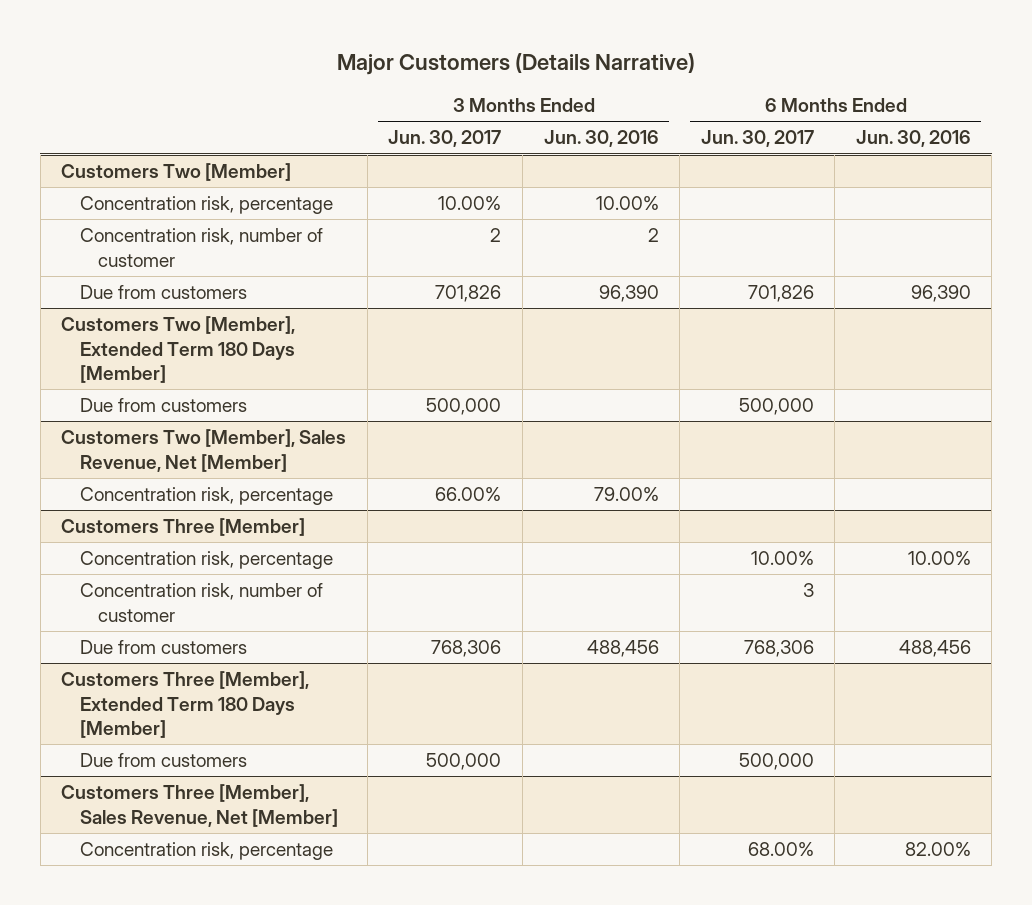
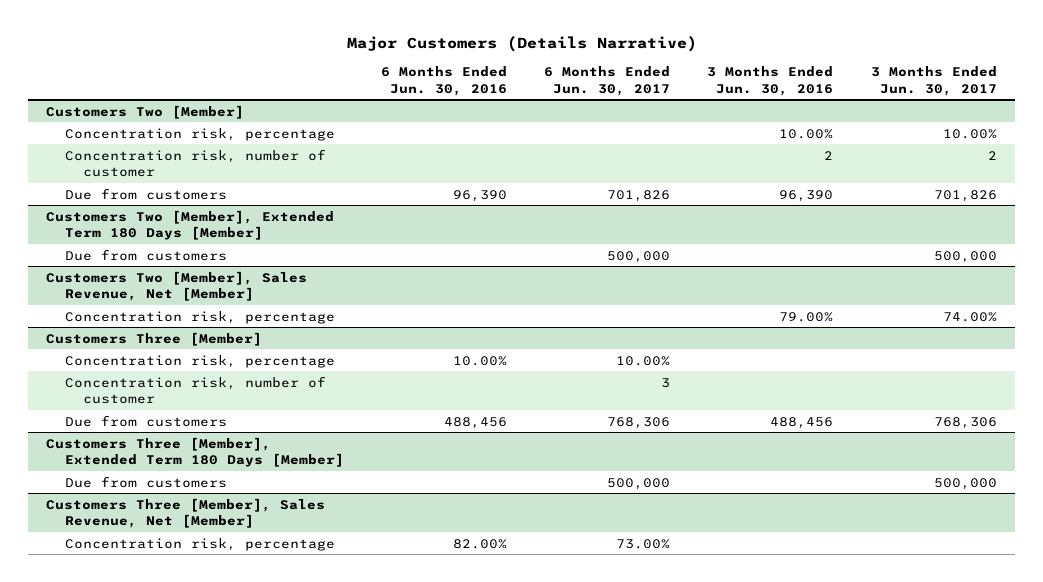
[435,487,502,502] 66.00% -> [942,311,997,322] 74.00%
[747,842,814,857] 68.00% -> [616,538,671,549] 73.00%

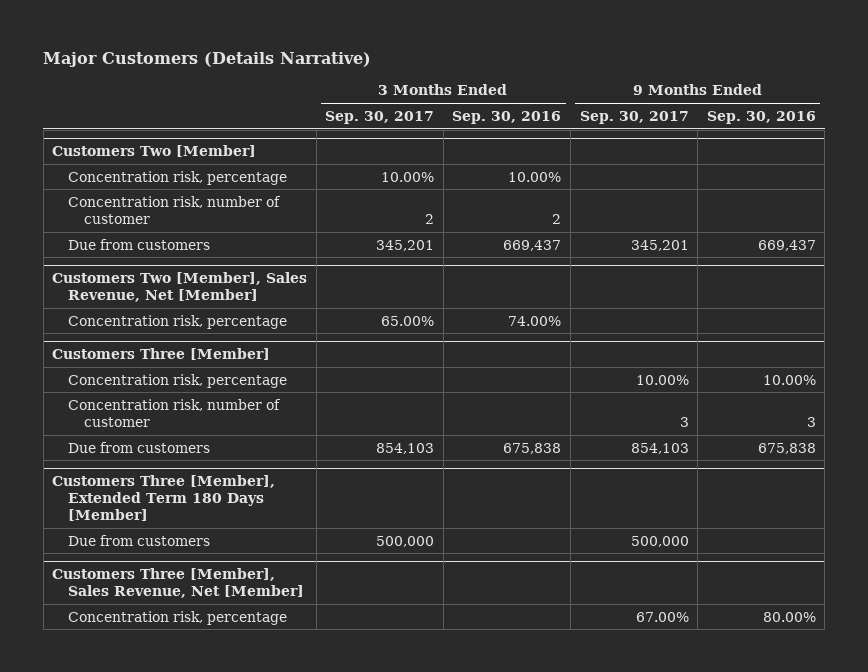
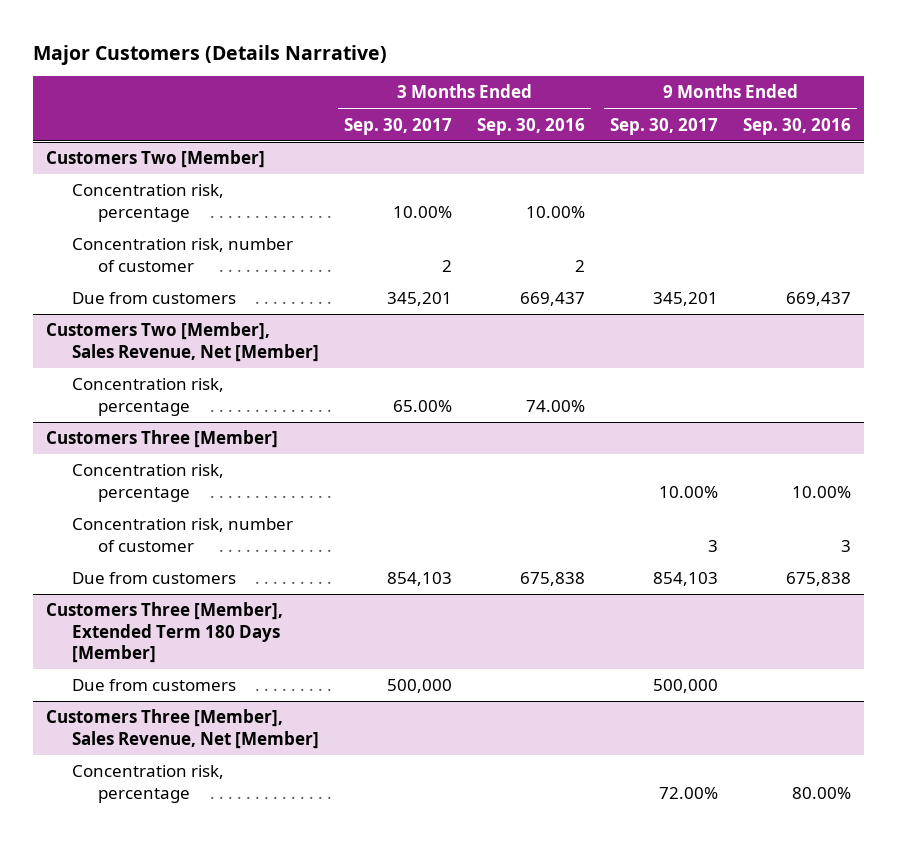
[635,611,689,622] 67.00% -> [659,786,719,799] 72.00%

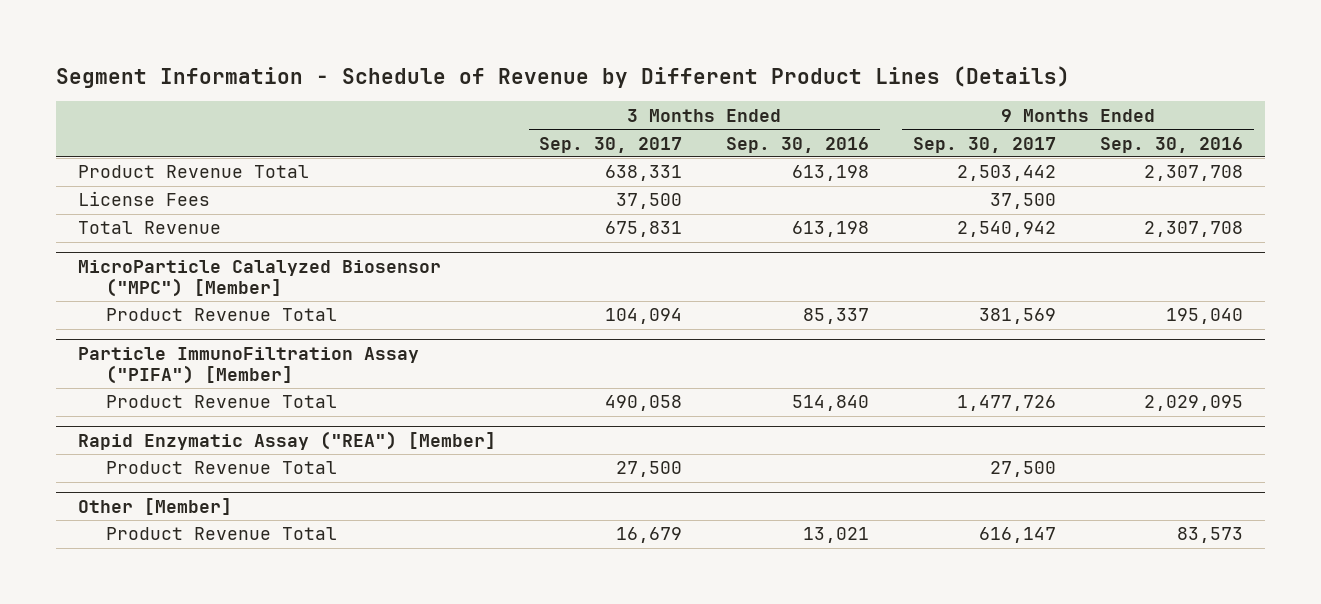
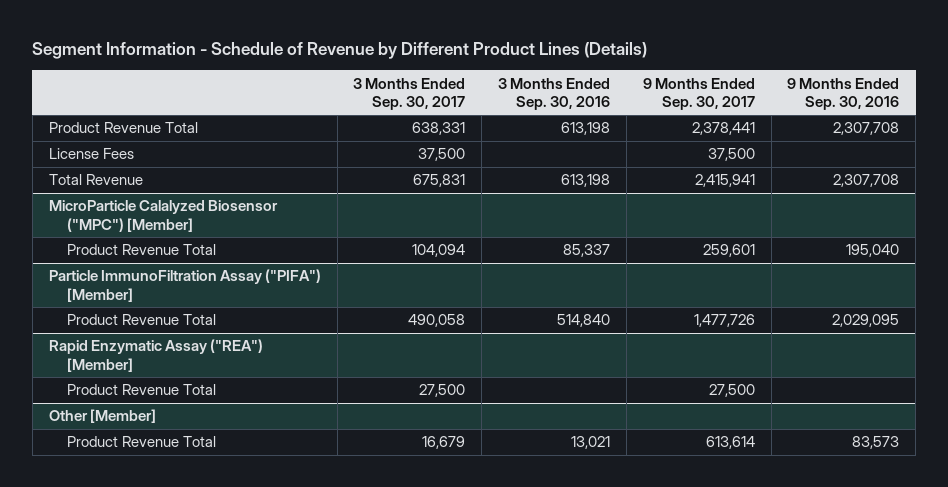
[957,165,1057,182] 2,503,442 -> [691,122,755,136] 2,378,441
[957,221,1057,238] 2,540,942 -> [694,174,755,188] 2,415,941
[979,308,1057,325] 381,569 -> [702,244,755,258] 259,601
[979,527,1057,544] 616,147 -> [705,436,755,450] 613,614

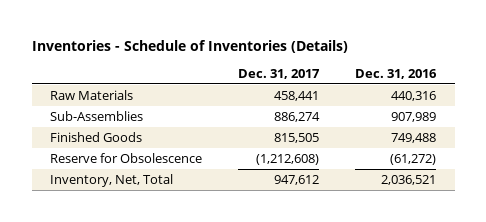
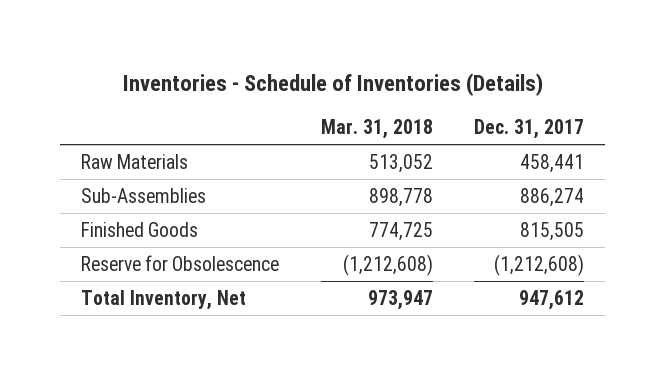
[355,68,438,79] Dec. 31, 2016 -> none
none -> [320,119,433,140] Mar. 31, 2018
[49,173,173,187] Inventory, Net, Total -> [81,289,247,310] Total Inventory, Net

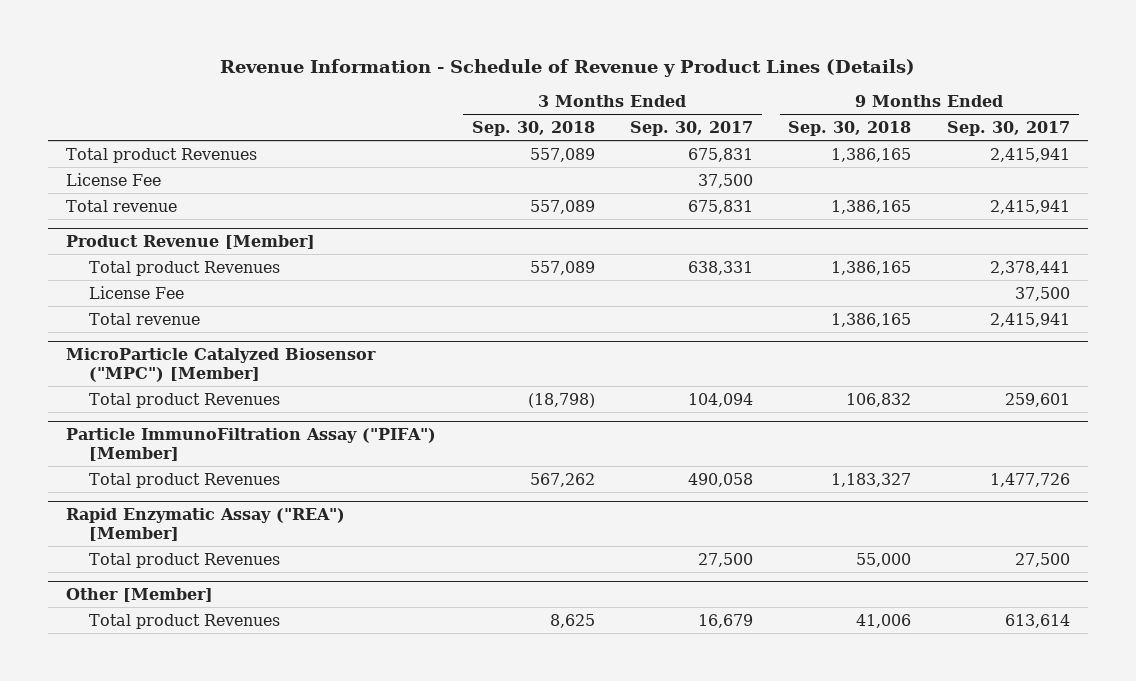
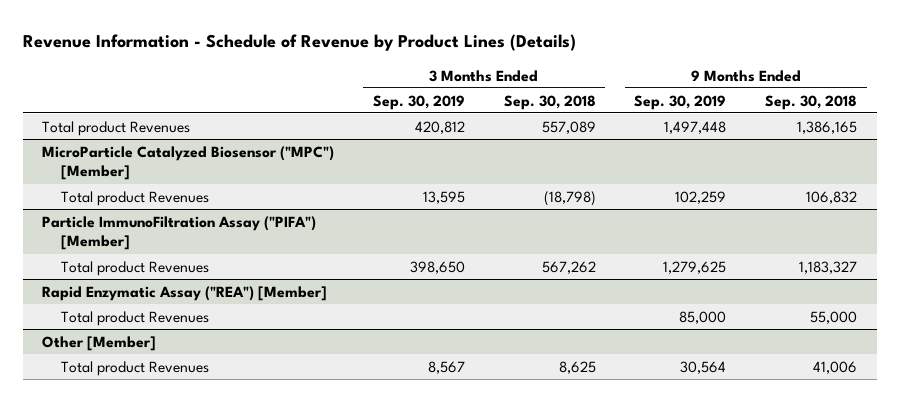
[220,58,916,77] Revenue Information - Schedule of Revenue y Product Lines (Details) -> [22,34,576,52] Revenue Information - Schedule of Revenue by Product Lines (Details)
[629,121,753,137] Sep. 30, 2017 -> none
[946,121,1070,137] Sep. 30, 2017 -> none
none -> [372,94,465,110] Sep. 30, 2019
none -> [634,94,727,110] Sep. 30, 2019
[66,172,162,186] License Fee -> none
[66,199,178,212] Total revenue -> none
[66,235,316,250] Product Revenue [Member] -> none
[89,260,281,276] Total product Revenues -> none
[89,285,185,299] License Fee -> none
[89,312,201,325] Total revenue -> none

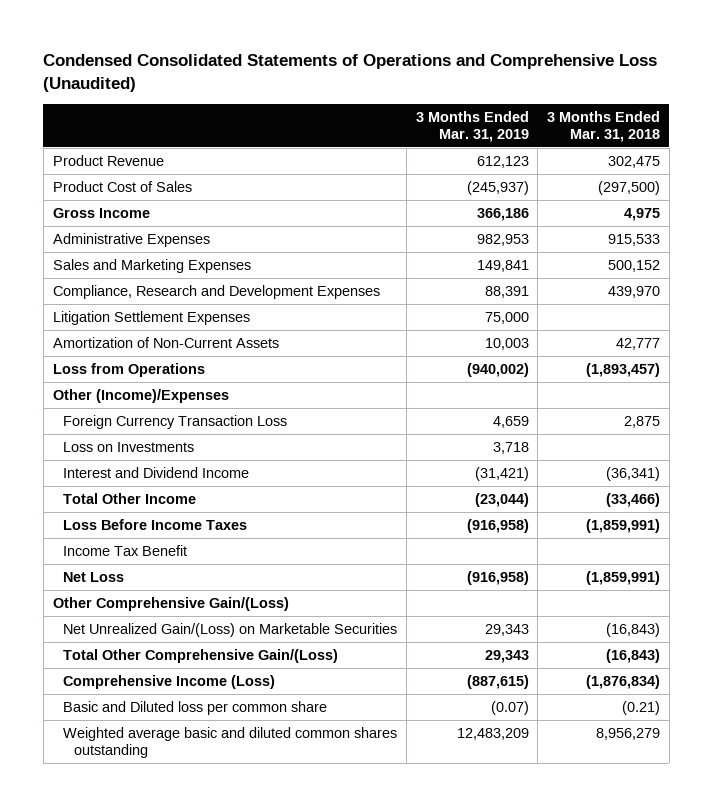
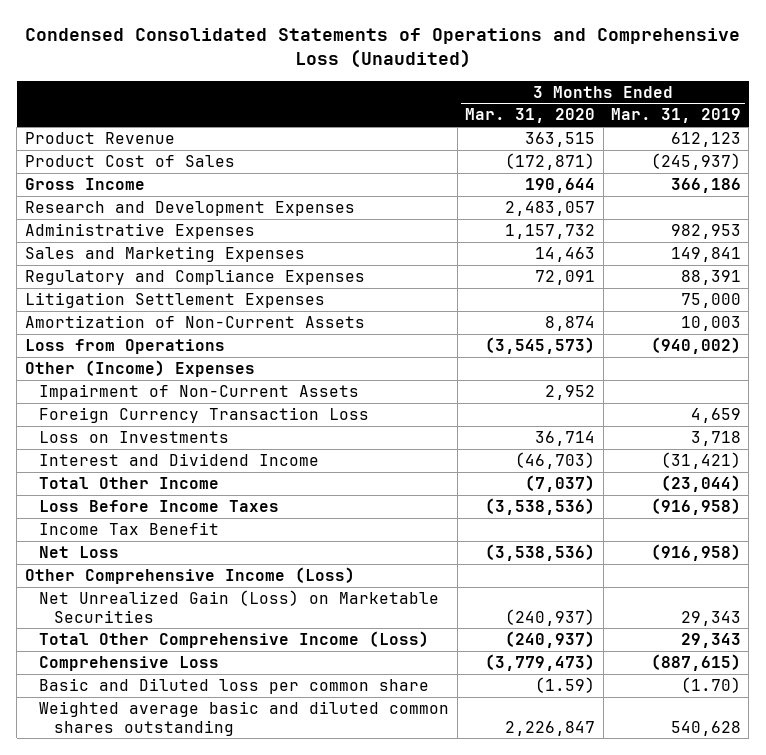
[547,110,661,142] 3 Months Ended Mar. 31, 2018 -> none
none -> [465,108,596,124] Mar. 31, 2020
none -> [24,201,355,217] Research and Development Expenses
[52,285,380,300] Compliance, Research and Development Expenses -> [24,269,365,286] Regulatory and Compliance Expenses
[52,389,229,404] Other (Income)/Expenses -> [24,360,255,378] Other (Income) Expenses
none -> [39,384,360,401] Impairment of Non-Current Assets
[52,597,289,612] Other Comprehensive Gain/(Loss) -> [24,567,355,585] Other Comprehensive Income (Loss)
[63,623,398,638] Net Unrealized Gain/(Loss) on Marketable Securities -> [39,590,440,623] Net Unrealized Gain (Loss) on Marketable Securities
[63,649,339,664] Total Other Comprehensive Gain/(Loss) -> [39,631,430,649] Total Other Comprehensive Income (Loss)
[63,675,276,690] Comprehensive Income (Loss) -> [39,656,220,672] Comprehensive Loss
[490,701,529,716] (0.07) -> [681,677,742,694] (1.70)
[456,728,529,741] 12,483,209 -> [671,720,742,736] 540,628

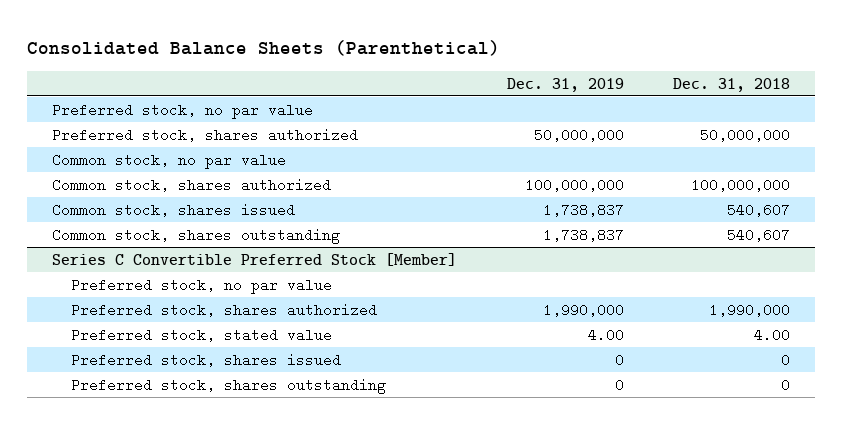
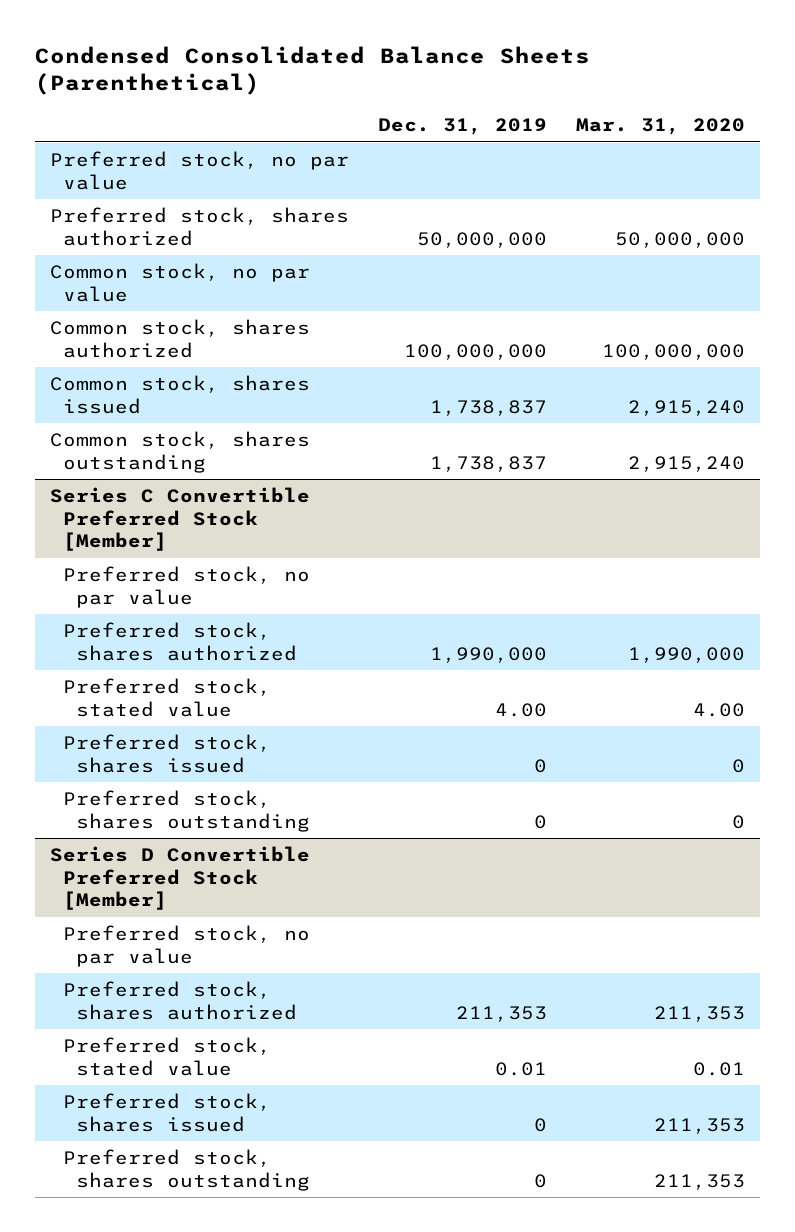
[27,40,501,57] Consolidated Balance Sheets (Parenthetical) -> [35,45,591,96] Condensed Consolidated Balance Sheets (Parenthetical)
[673,77,791,92] Dec. 31, 2018 -> none
none -> [576,118,746,136] Mar. 31, 2020
none -> [49,845,310,911] Series D Convertible Preferred Stock [Member]
none -> [62,924,310,967] Preferred stock, no par value
none -> [62,980,298,1020] Preferred stock, shares authorized
none -> [62,1036,271,1076] Preferred stock, stated value
none -> [62,1092,271,1132] Preferred stock, shares issued
none -> [62,1148,311,1191] Preferred stock, shares outstanding

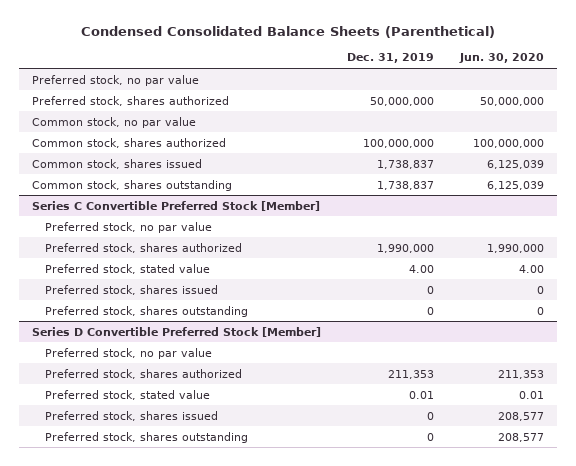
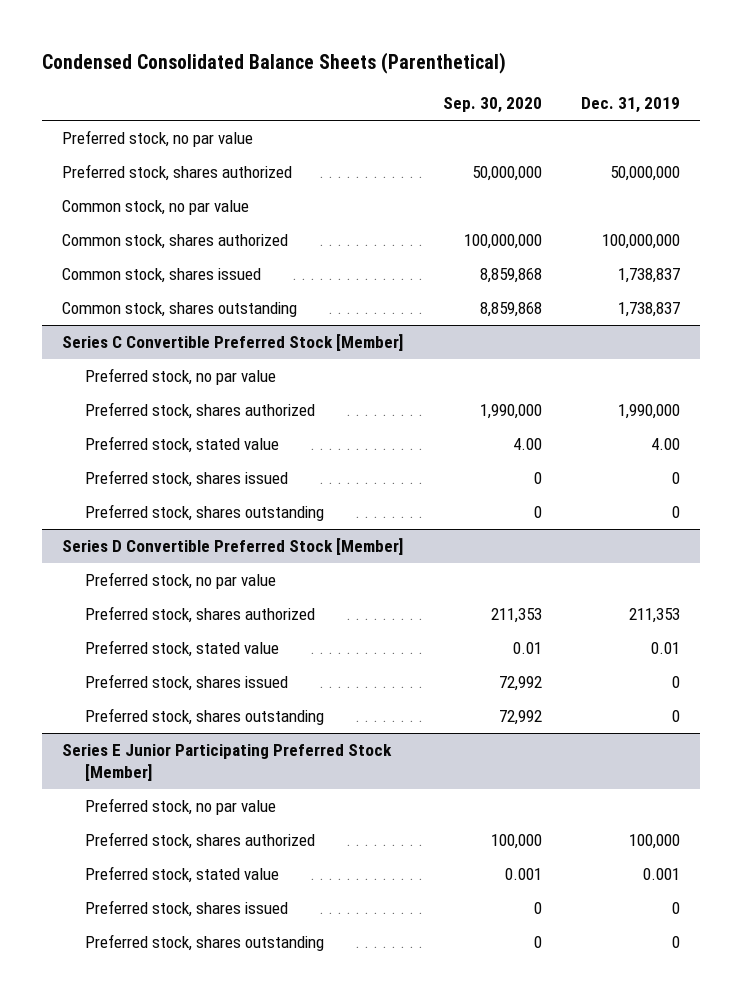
[458,53,544,64] Jun. 30, 2020 -> none
none -> [442,97,542,114] Sep. 30, 2020
none -> [62,744,393,781] Series E Junior Participating Preferred Stock [Member]
none -> [85,798,277,816] Preferred stock, no par value
none -> [85,832,316,850] Preferred stock, shares authorized
none -> [85,866,280,884] Preferred stock, stated value
none -> [85,900,289,918] Preferred stock, shares issued
none -> [85,934,325,952] Preferred stock, shares outstanding

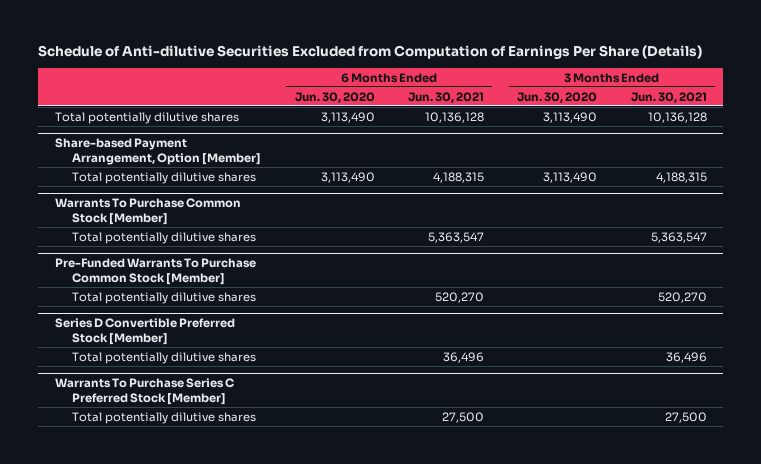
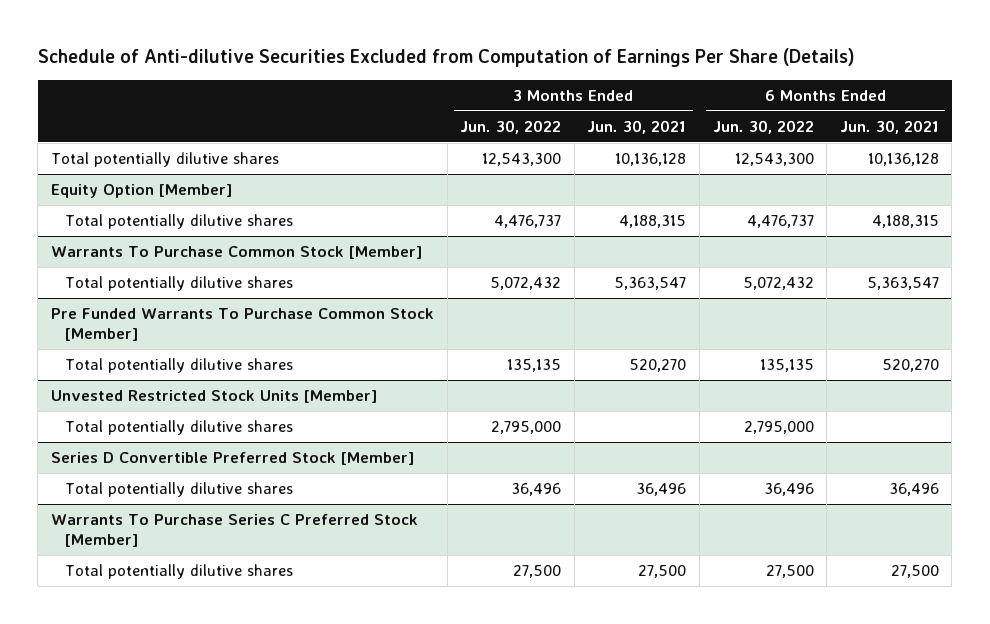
[294,91,375,103] Jun. 30, 2020 -> none
[517,91,598,103] Jun. 30, 2020 -> none
none -> [460,119,562,134] Jun. 30, 2022
none -> [712,119,814,134] Jun. 30, 2022
[54,138,262,165] Share-based Payment Arrangement, Option [Member] -> none
none -> [51,184,233,199] Equity Option [Member]
[54,258,256,285] Pre-Funded Warrants To Purchase Common Stock [Member] -> [51,308,435,342] Pre Funded Warrants To Purchase Common Stock [Member]
none -> [51,390,378,404] Unvested Restricted Stock Units [Member]
none -> [65,420,294,436] Total potentially dilutive shares

